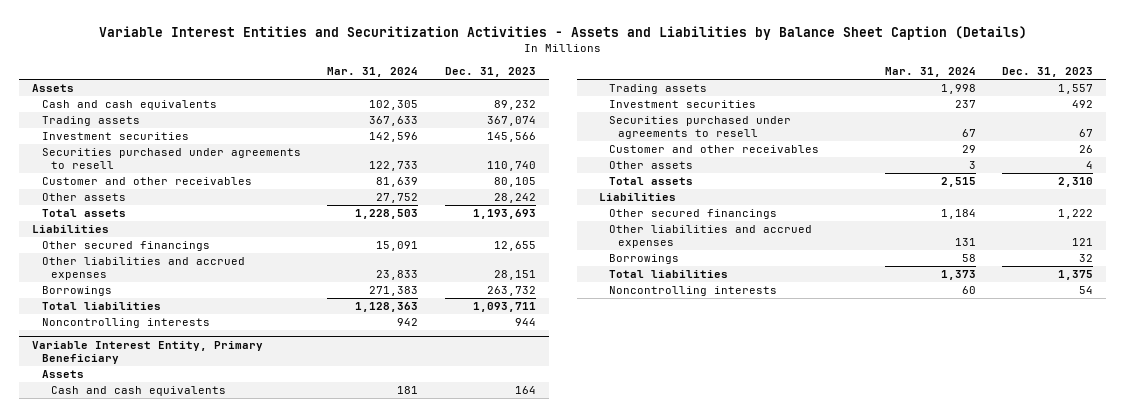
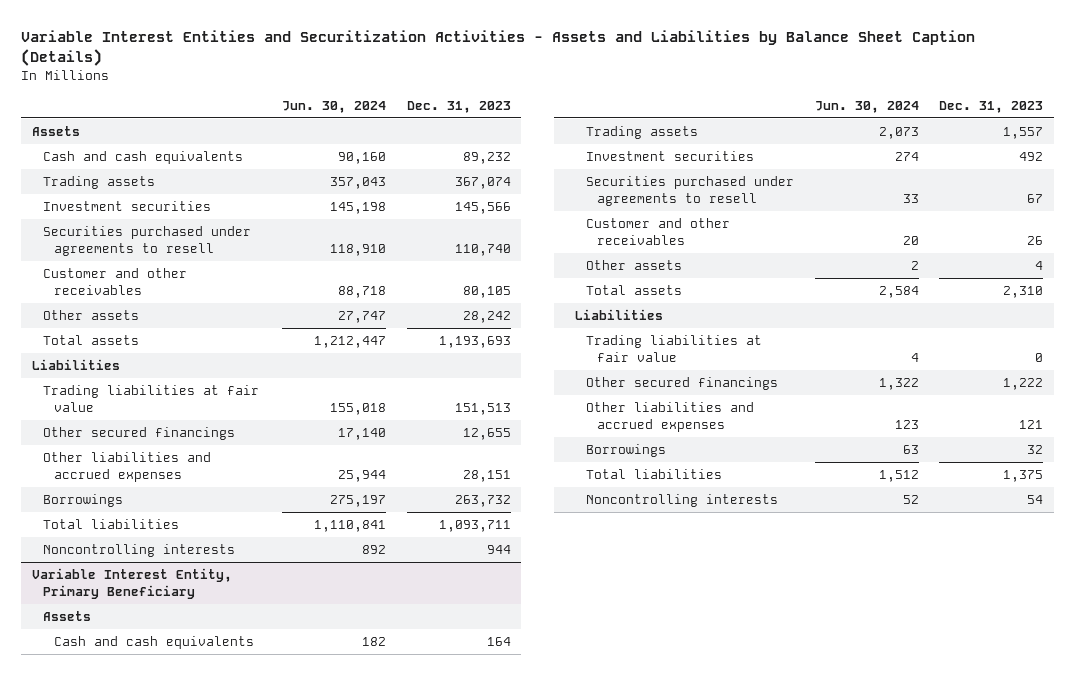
[327,67,419,78] Mar. 31, 2024 -> none
none -> [282,100,387,113] Jun. 30, 2024
none -> [42,385,259,412] Trading liabilities at fair value
none -> [586,335,763,362] Trading liabilities at fair value

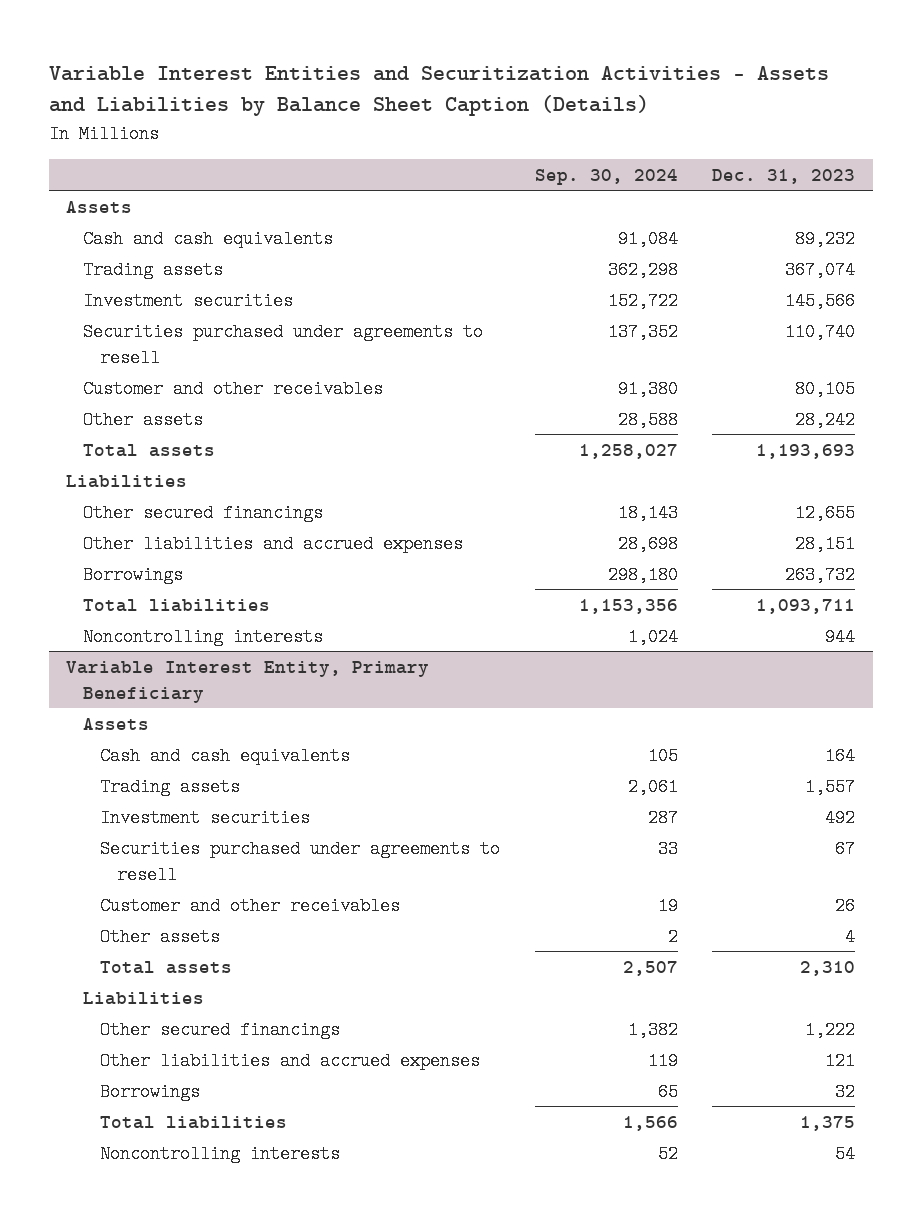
[282,100,387,113] Jun. 30, 2024 -> none
none -> [534,168,678,185] Sep. 30, 2024
[42,385,259,412] Trading liabilities at fair value -> none
[586,335,763,362] Trading liabilities at fair value -> none

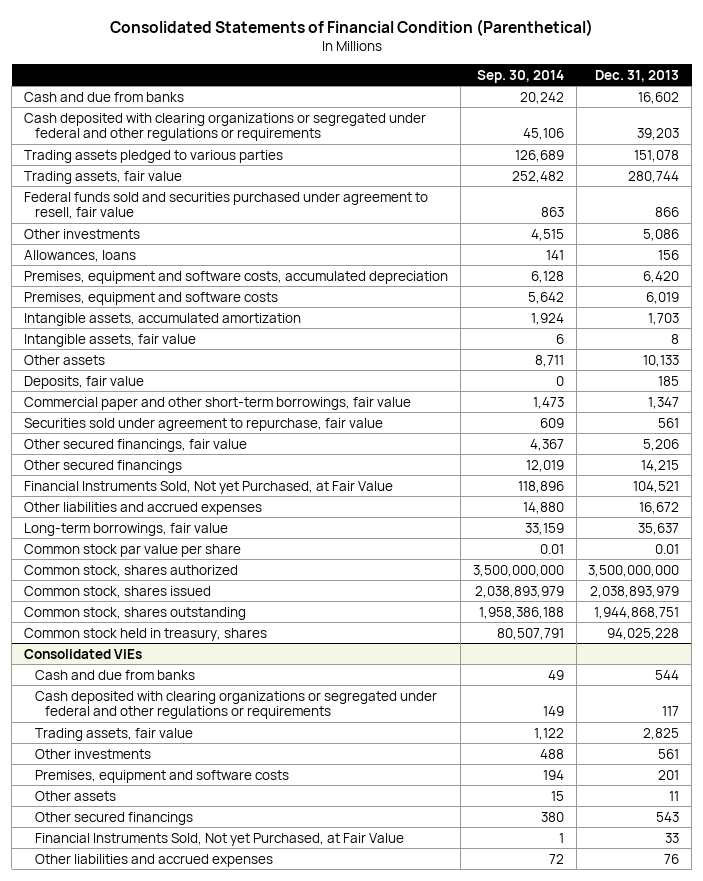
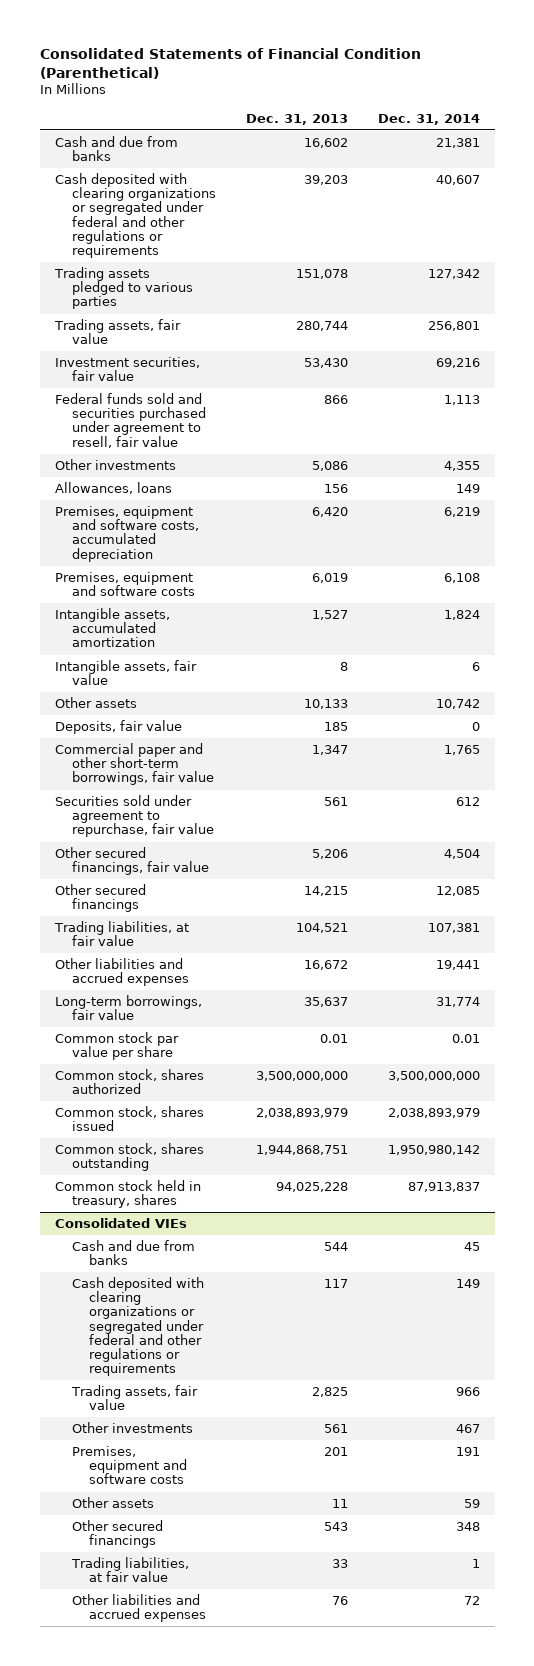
[476,69,564,83] Sep. 30, 2014 -> none
none -> [377,113,480,125] Dec. 31, 2014
none -> [54,357,200,382] Investment securities, fair value
[648,312,680,325] 1,703 -> [311,610,348,621] 1,527
[24,480,394,494] Financial Instruments Sold, Not yet Purchased, at Fair Value -> [53,921,189,947] Trading liabilities, at fair value
[34,832,404,846] Financial Instruments Sold, Not yet Purchased, at Fair Value -> [70,1557,189,1583] Trading liabilities, at fair value

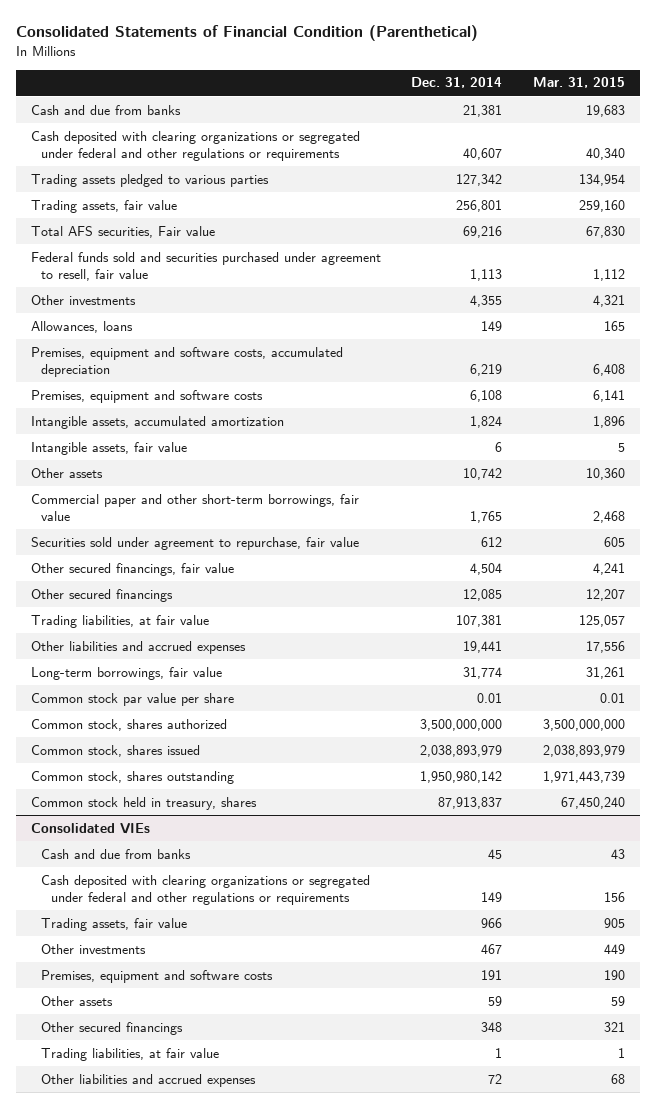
[245,113,348,125] Dec. 31, 2013 -> none
none -> [532,77,625,89] Mar. 31, 2015
[54,357,200,382] Investment securities, fair value -> [30,225,215,238] Total AFS securities, Fair value
[54,720,182,735] Deposits, fair value -> none

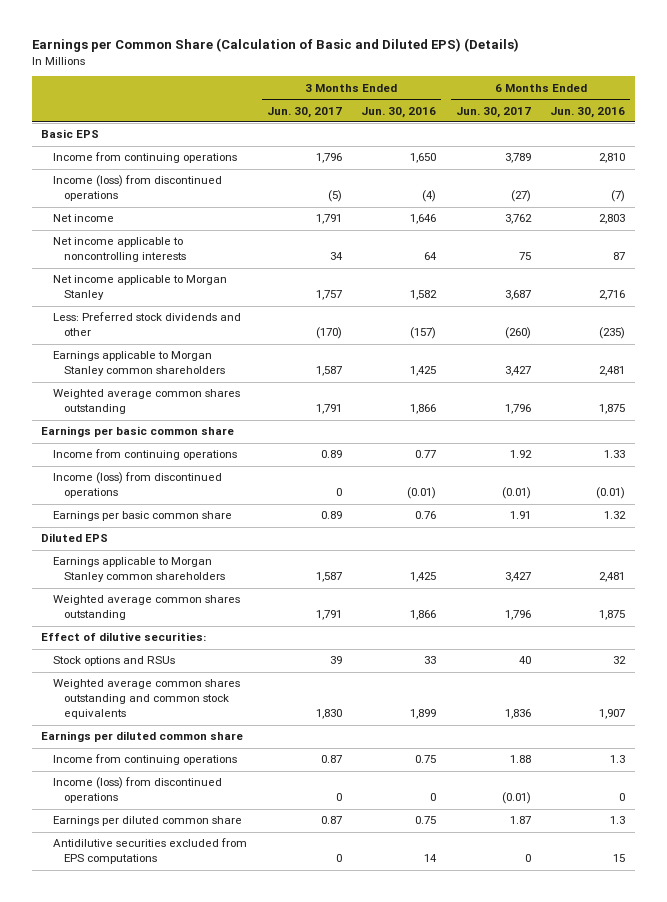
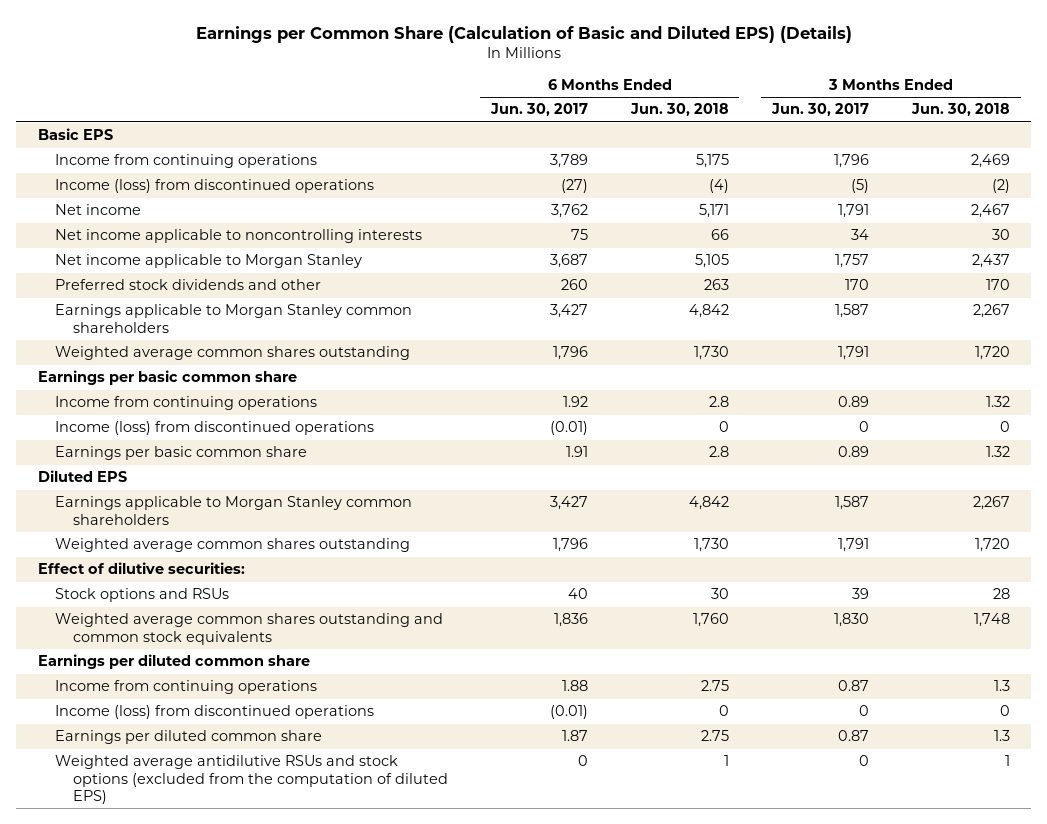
[361,106,437,118] Jun. 30, 2016 -> none
[550,106,626,118] Jun. 30, 2016 -> none
none -> [629,103,729,117] Jun. 30, 2018
none -> [910,103,1010,117] Jun. 30, 2018
[52,312,241,337] Less: Preferred stock dividends and other -> [55,279,322,291] Preferred stock dividends and other
[315,327,342,340] (170) -> [844,279,869,291] 170
[504,327,531,340] (260) -> [560,279,588,291] 260
[52,838,247,865] Antidilutive securities excluded from EPS computations -> [55,755,448,804] Weighted average antidilutive RSUs and stock options (excluded from the computation of diluted EPS)

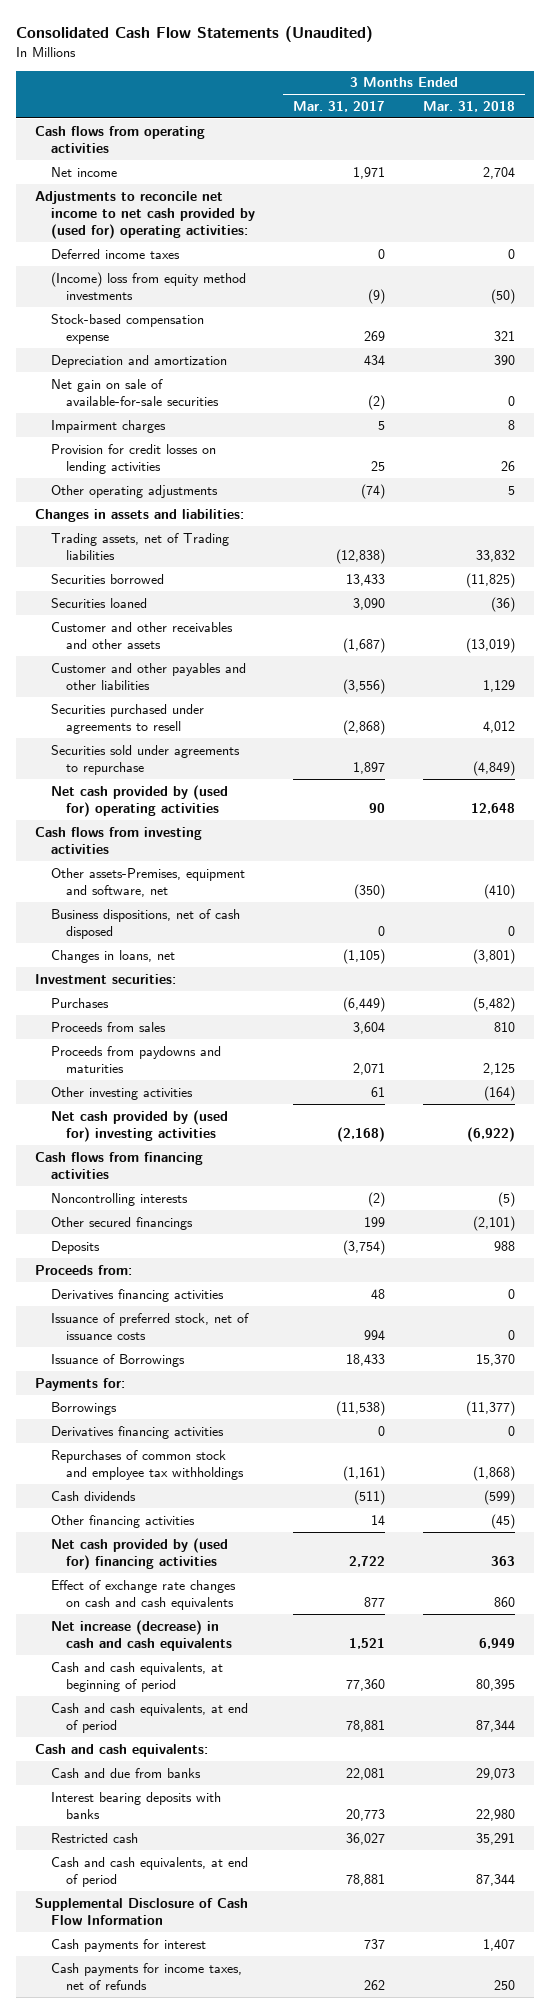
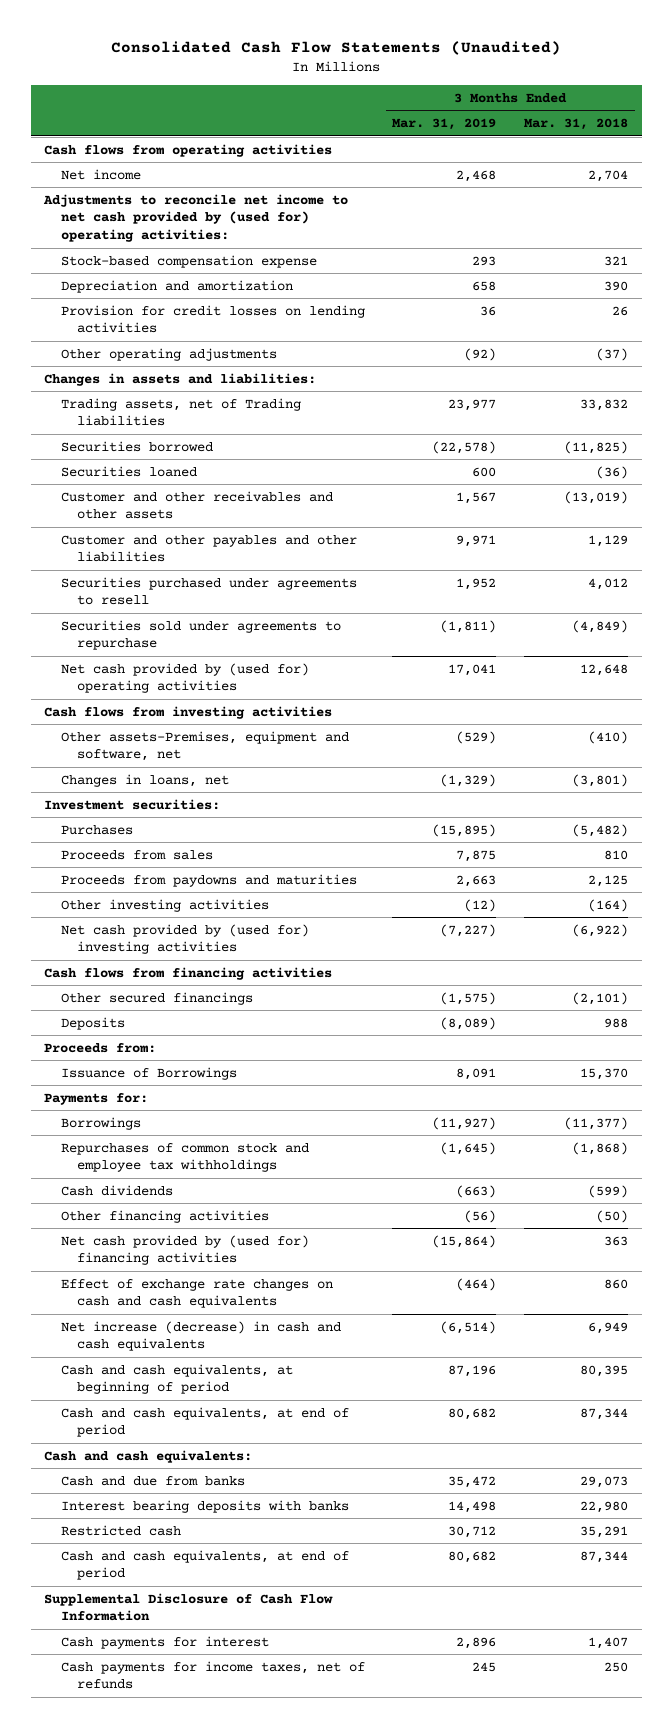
[292,100,385,112] Mar. 31, 2017 -> none
none -> [392,118,497,131] Mar. 31, 2019
[50,248,180,259] Deferred income taxes -> none
[50,271,246,300] (Income) loss from equity method investments -> none
[50,378,220,406] Net gain on sale of available-for-sale securities -> none
[50,419,166,433] Impairment charges -> none
[508,485,516,495] 5 -> [596,347,629,361] (37)
[50,908,240,939] Business dispositions, net of cash disposed -> none
[50,1192,188,1206] Noncontrolling interests -> none
[50,1288,224,1302] Derivatives financing activities -> none
[50,1312,249,1340] Issuance of preferred stock, net of issuance costs -> none
[50,1425,224,1439] Derivatives financing activities -> none
[491,1513,516,1529] (45) -> [596,1209,629,1223] (50)

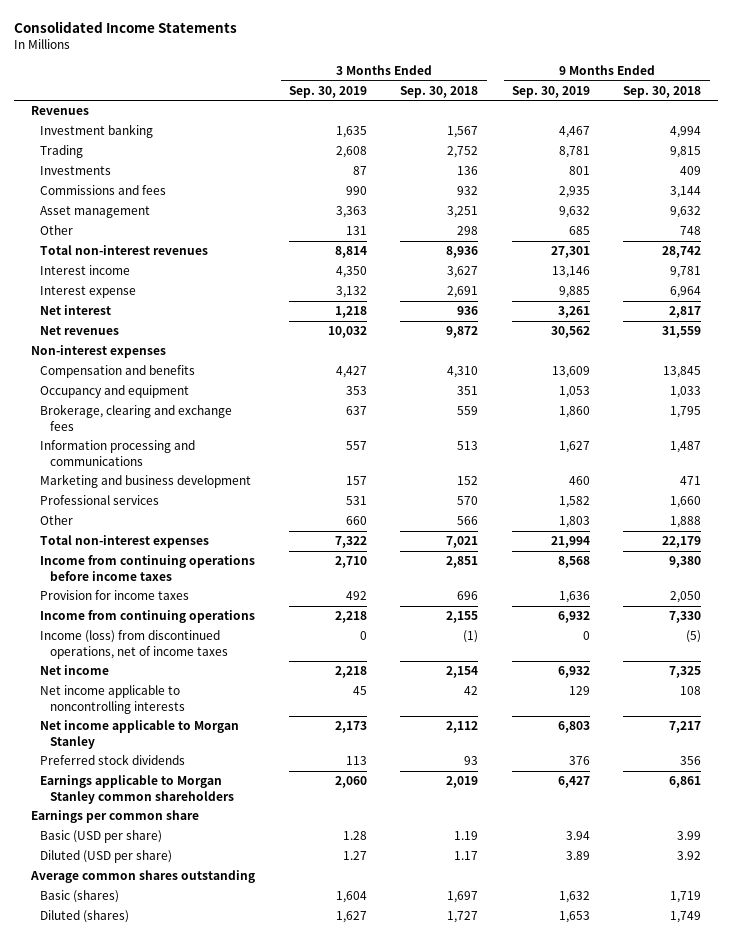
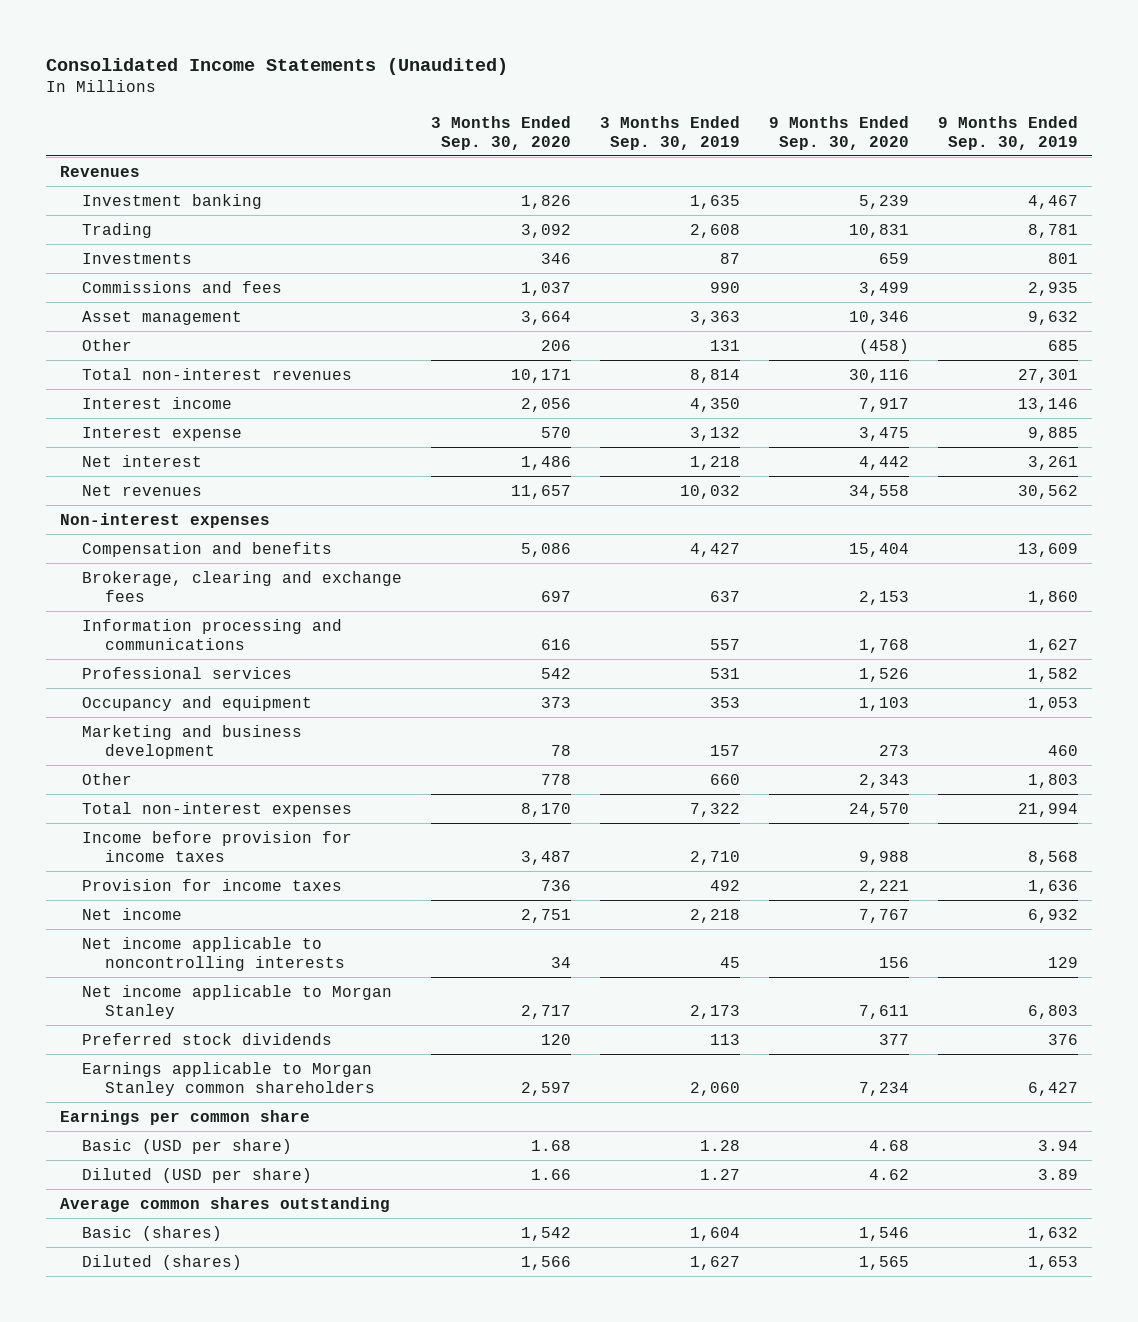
[14,20,238,33] Consolidated Income Statements -> [45,57,508,75] Consolidated Income Statements (Unaudited)
[400,85,479,98] Sep. 30, 2018 -> none
[623,85,702,98] Sep. 30, 2018 -> none
none -> [431,115,572,150] 3 Months Ended Sep. 30, 2020
none -> [769,115,910,150] 9 Months Ended Sep. 30, 2020
[40,385,190,399] Occupancy and equipment -> [82,695,313,711] Occupancy and equipment
[40,474,252,489] Marketing and business development -> [82,724,303,759] Marketing and business development
[40,555,256,581] Income from continuing operations before income taxes -> [82,830,353,862] Income before provision for income taxes
[40,610,256,624] Income from continuing operations -> none
[40,630,228,659] Income (loss) from discontinued operations, net of income taxes -> none

